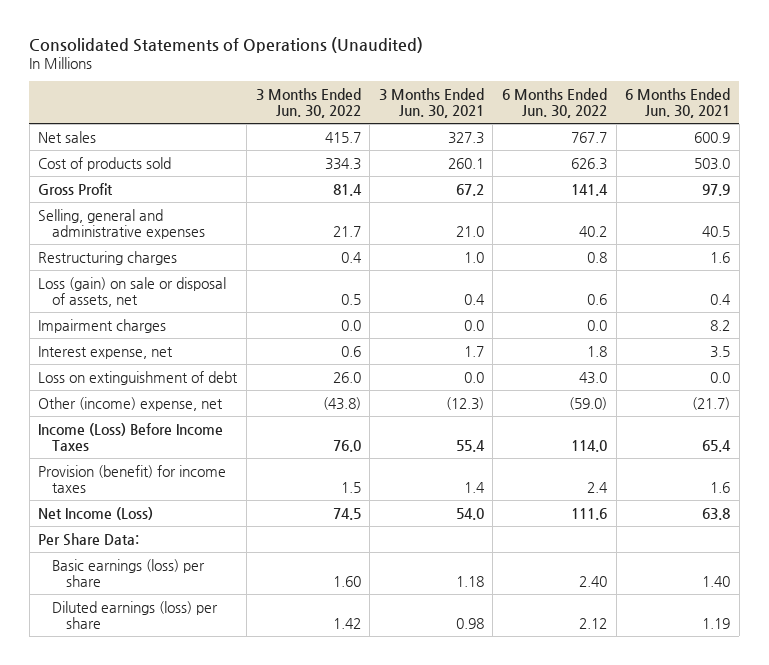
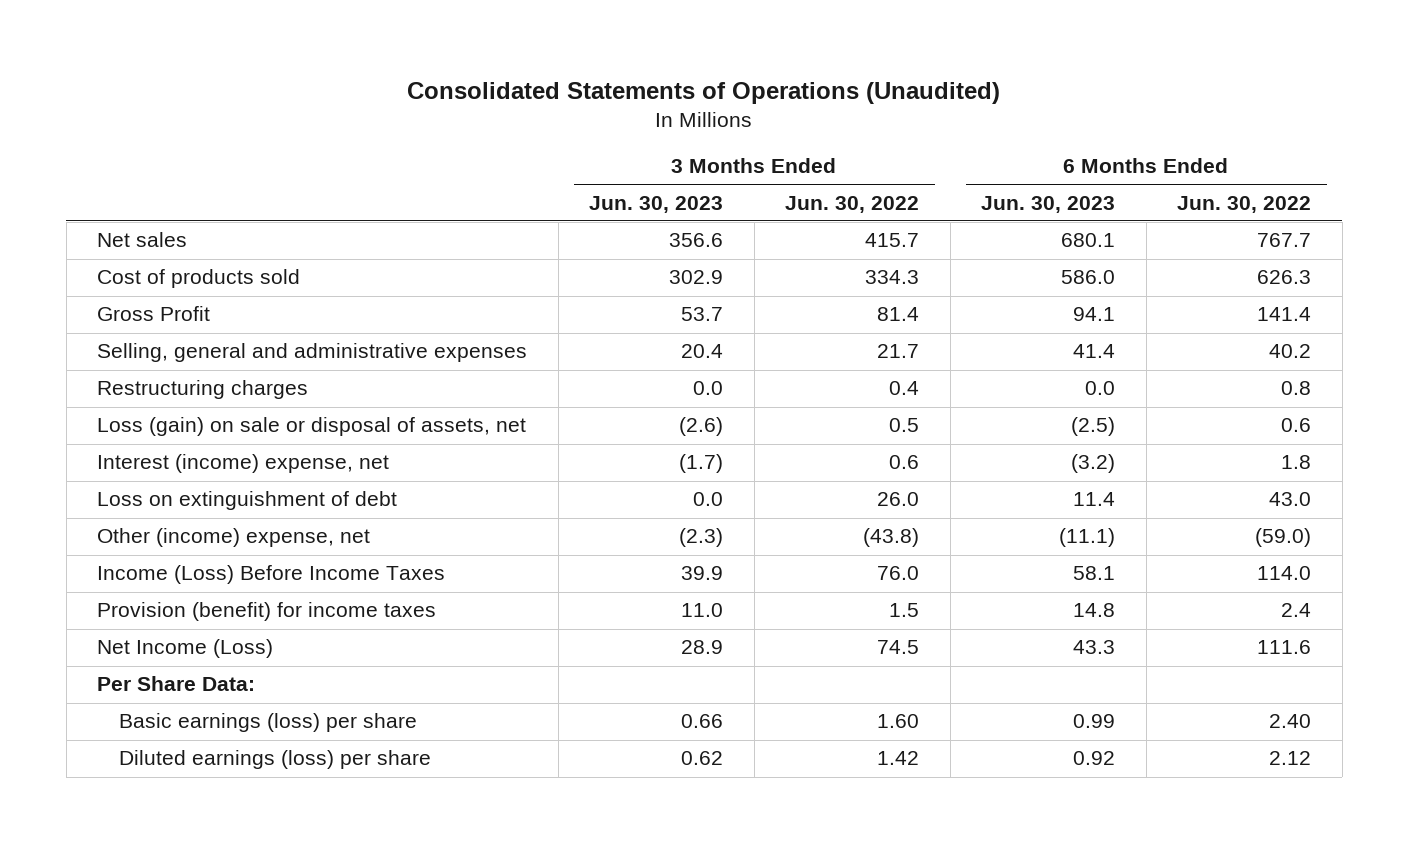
[378,87,484,118] 3 Months Ended Jun. 30, 2021 -> none
[625,87,731,118] 6 Months Ended Jun. 30, 2021 -> none
none -> [589,195,724,213] Jun. 30, 2023
none -> [981,195,1116,213] Jun. 30, 2023
[38,318,167,333] Impairment charges -> none
[38,345,174,359] Interest expense, net -> [97,454,390,474] Interest (income) expense, net

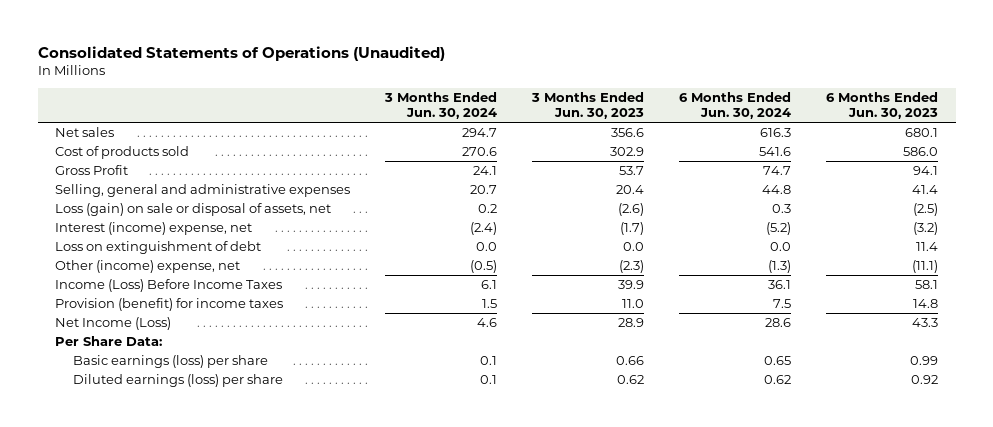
[785,195,920,213] Jun. 30, 2022 -> none
[1177,195,1312,213] Jun. 30, 2022 -> none
none -> [384,92,498,120] 3 Months Ended Jun. 30, 2024
none -> [679,92,792,120] 6 Months Ended Jun. 30, 2024
[97,380,309,400] Restructuring charges -> none

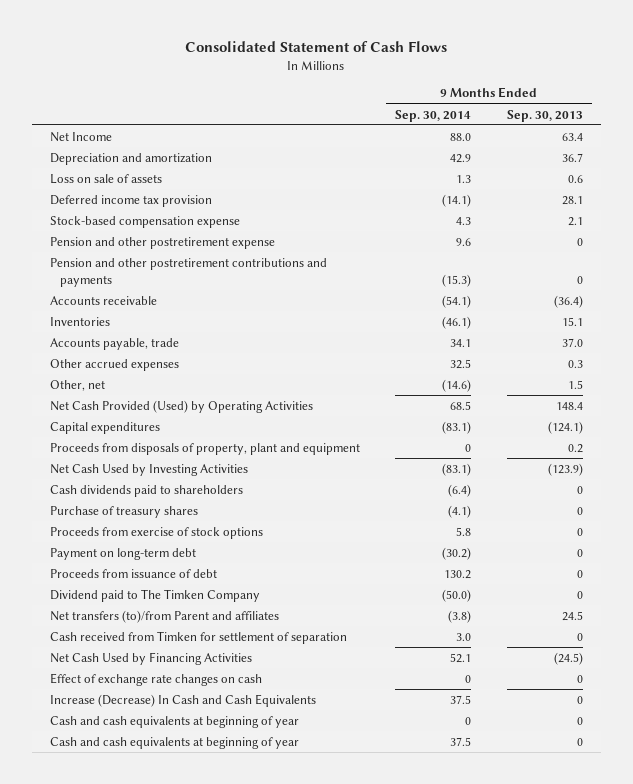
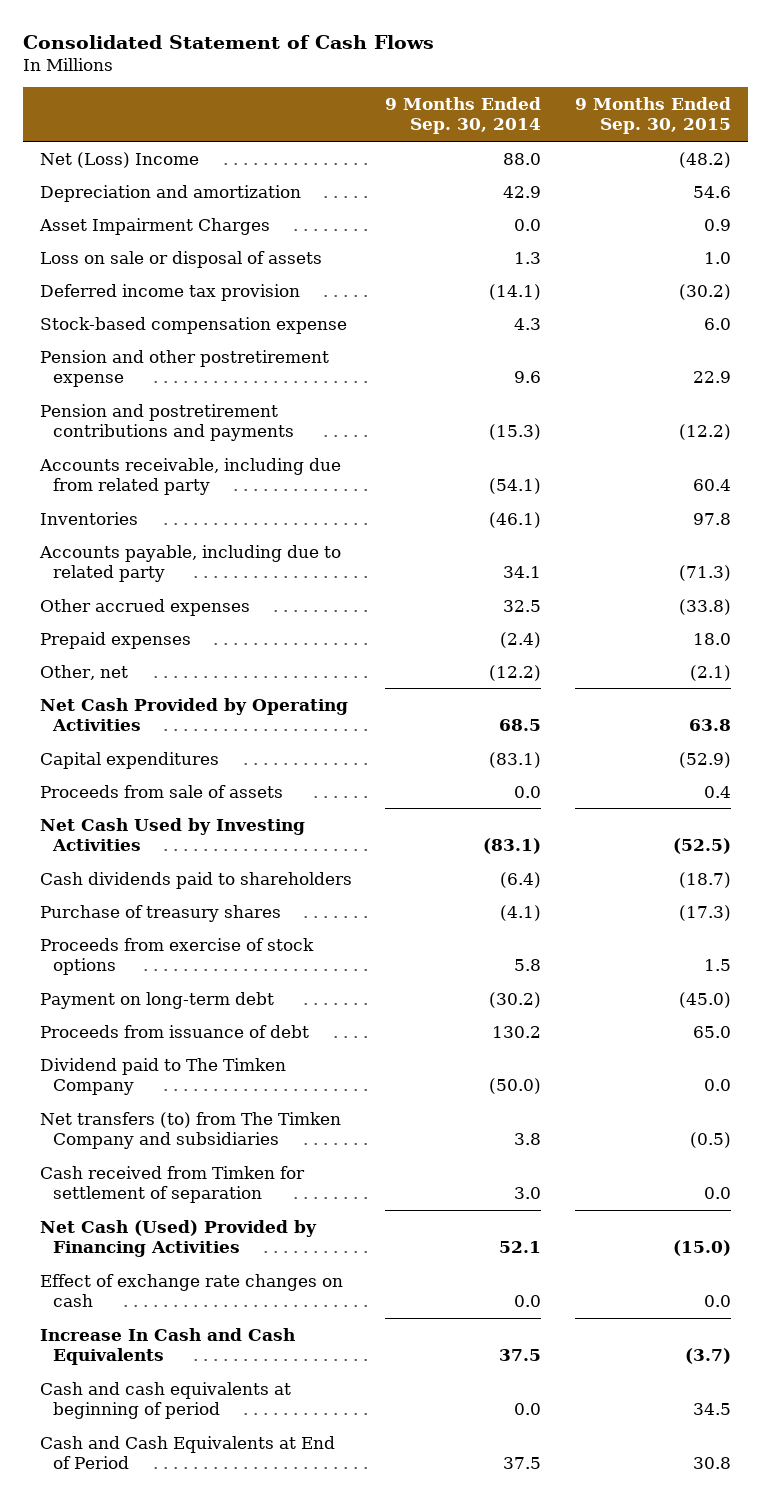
[506,109,583,122] Sep. 30, 2013 -> none
none -> [574,97,731,135] 9 Months Ended Sep. 30, 2015
[49,131,112,142] Net Income -> [39,151,199,168] Net (Loss) Income
none -> [38,217,270,235] Asset Impairment Charges
[49,173,162,184] Loss on sale of assets -> [39,250,322,268] Loss on sale or disposal of assets
[49,257,327,287] Pension and other postretirement contributions and payments -> [39,403,294,442] Pension and postretirement contributions and payments
[49,295,157,305] Accounts receivable -> [38,457,341,496] Accounts receivable, including due from related party
[49,337,179,350] Accounts payable, trade -> [38,544,341,583] Accounts payable, including due to related party
none -> [39,631,191,649] Prepaid expenses
[442,378,472,392] (14.6) -> [489,664,542,681] (12.2)
[49,399,313,413] Net Cash Provided (Used) by Operating Activities -> [39,697,348,732] Net Cash Provided by Operating Activities
[49,442,360,455] Proceeds from disposals of property, plant and equipment -> [39,784,283,798] Proceeds from sale of assets
[465,443,472,452] 0 -> [514,785,542,798] 0.0
[49,609,279,623] Net transfers (to)/from Parent and affiliates -> none
none -> [39,1111,341,1150] Net transfers (to) from The Timken Company and subsidiaries
[49,651,252,665] Net Cash Used by Financing Activities -> [39,1219,317,1258] Net Cash (Used) Provided by Financing Activities
[465,674,472,683] 0 -> [514,1295,542,1308] 0.0
[49,693,316,707] Increase (Decrease) In Cash and Cash Equivalents -> [39,1327,295,1366] Increase In Cash and Cash Equivalents
[49,715,299,728] Cash and cash equivalents at beginning of year -> [39,1381,291,1420] Cash and cash equivalents at beginning of period
[465,716,472,725] 0 -> [514,1403,542,1416] 0.0
[49,736,299,749] Cash and cash equivalents at beginning of year -> [39,1435,335,1470] Cash and Cash Equivalents at End of Period

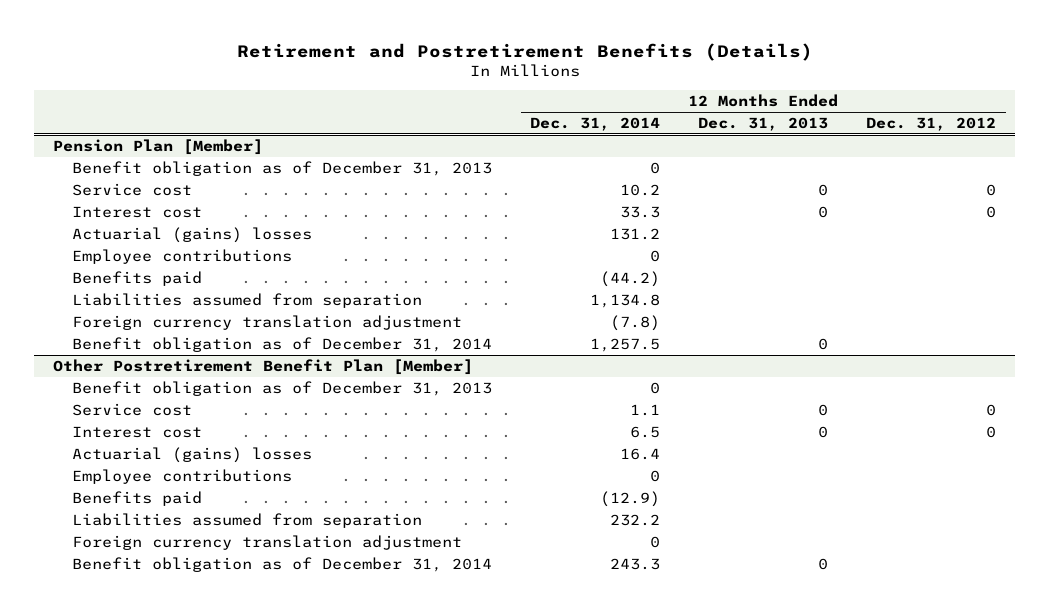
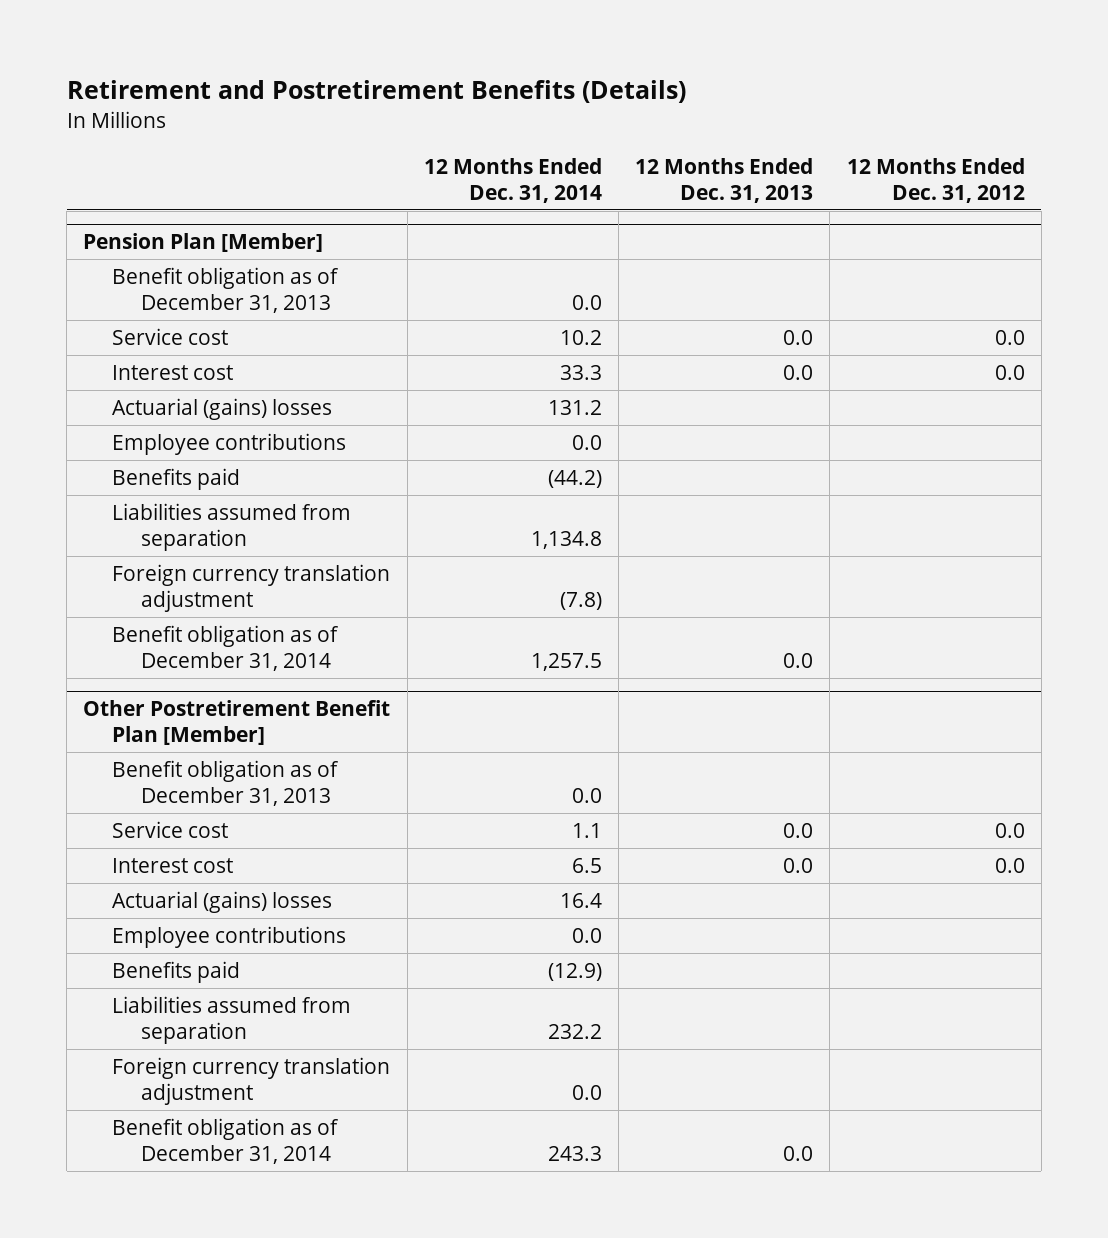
[650,161,661,174] 0 -> [571,295,602,311] 0.0
[818,183,829,196] 0 -> [783,329,814,345] 0.0
[986,183,997,196] 0 -> [994,329,1025,345] 0.0
[818,205,829,218] 0 -> [783,364,814,380] 0.0
[986,205,997,218] 0 -> [994,364,1025,380] 0.0
[650,249,661,262] 0 -> [571,434,602,450] 0.0
[818,337,829,350] 0 -> [783,653,814,669] 0.0
[650,381,661,394] 0 -> [571,788,602,804] 0.0
[818,403,829,416] 0 -> [783,822,814,838] 0.0
[986,403,997,416] 0 -> [994,822,1025,838] 0.0
[818,425,829,438] 0 -> [783,857,814,873] 0.0
[986,425,997,438] 0 -> [994,857,1025,873] 0.0
[650,469,661,482] 0 -> [571,927,602,943] 0.0
[650,535,661,548] 0 -> [571,1085,602,1101] 0.0
[818,557,829,570] 0 -> [783,1146,814,1162] 0.0

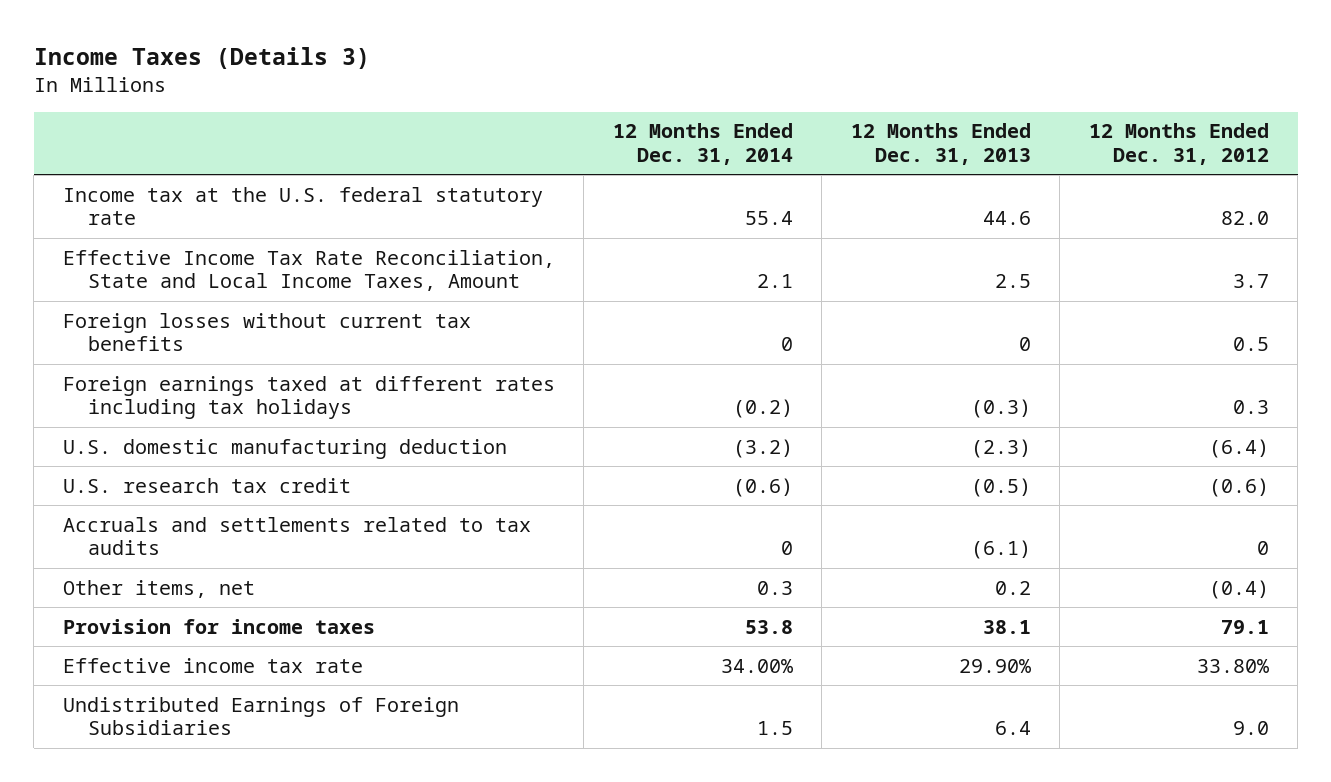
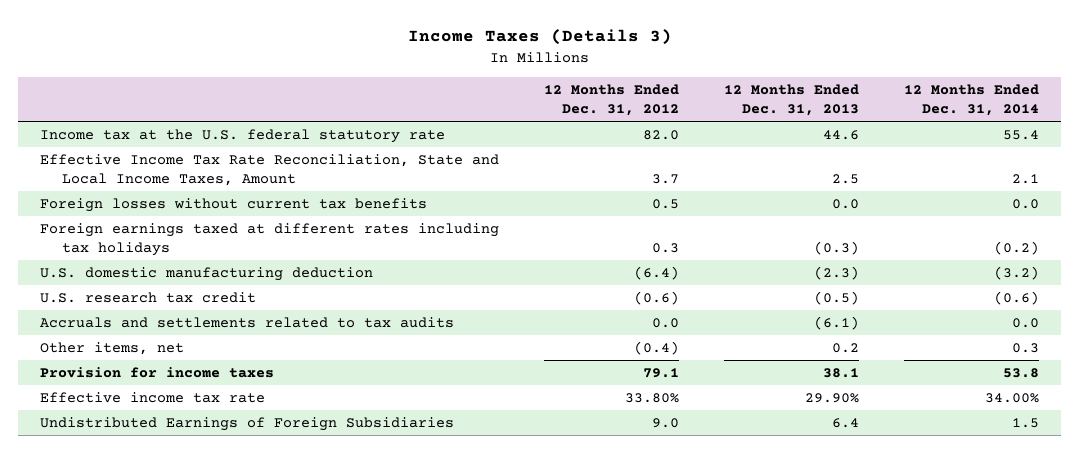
[780,337,793,352] 0 -> [1011,199,1039,210] 0.0
[1018,337,1031,352] 0 -> [832,199,860,210] 0.0
[780,541,793,556] 0 -> [1011,318,1039,329] 0.0
[1256,541,1269,556] 0 -> [652,318,680,329] 0.0

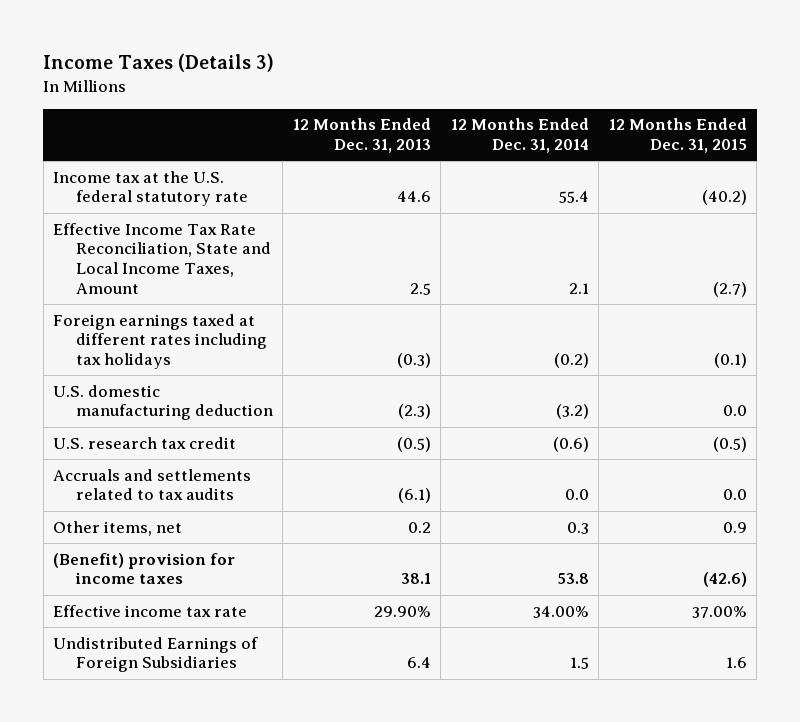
[544,84,680,116] 12 Months Ended Dec. 31, 2012 -> none
none -> [608,118,747,154] 12 Months Ended Dec. 31, 2015
[40,198,428,213] Foreign losses without current tax benefits -> none
[40,367,275,379] Provision for income taxes -> [53,552,236,585] (Benefit) provision for income taxes

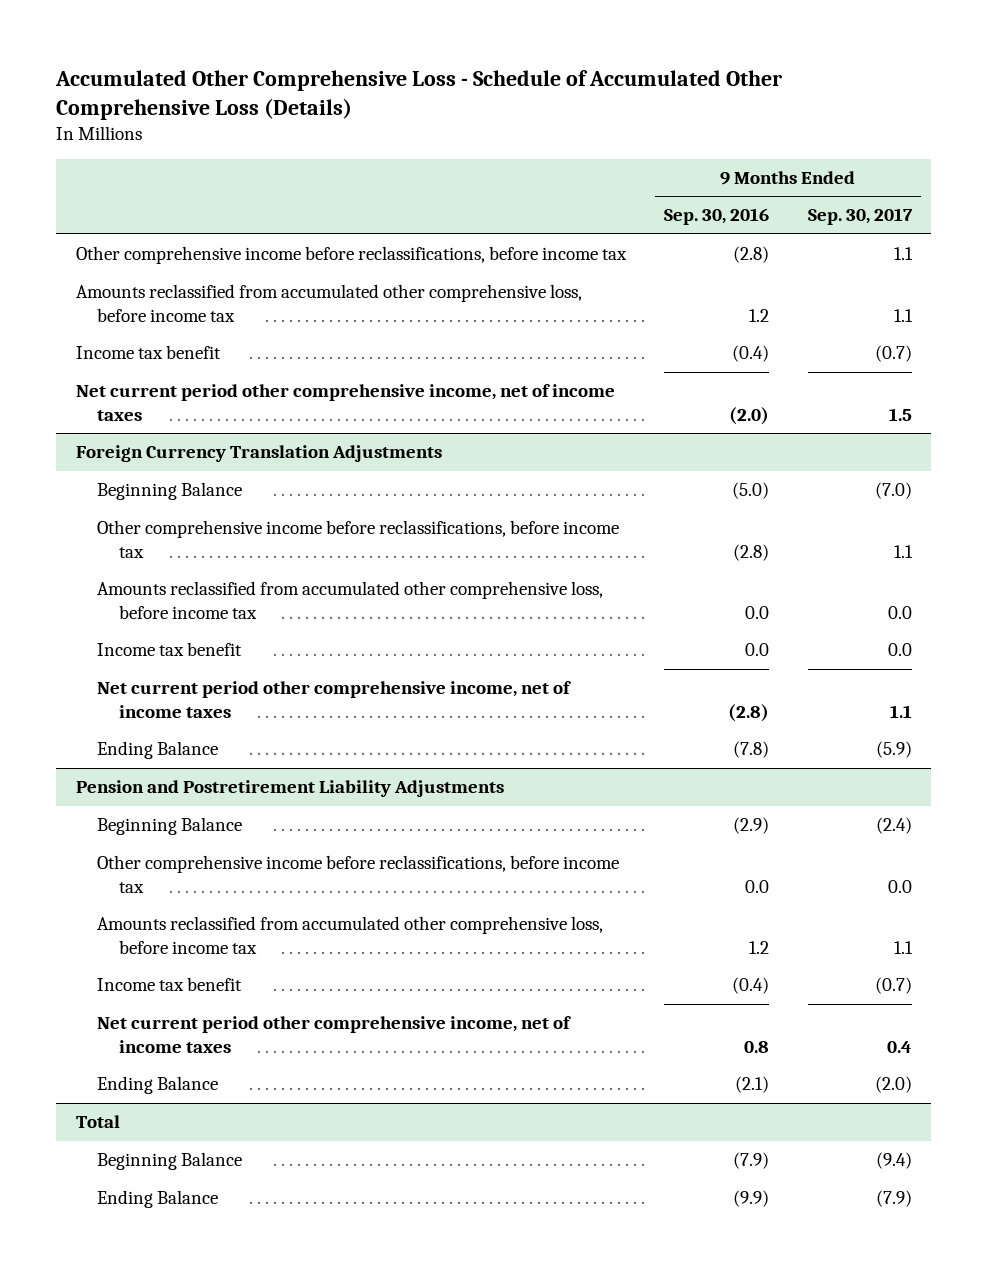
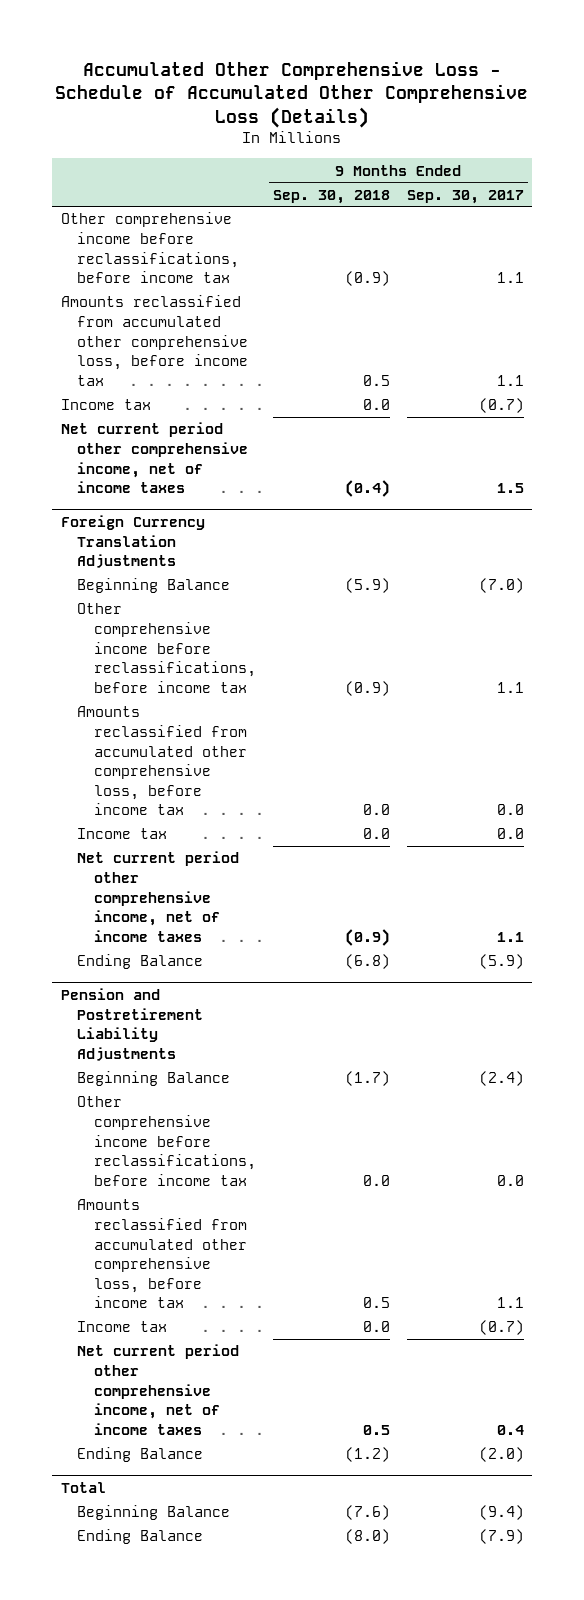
[664,208,770,226] Sep. 30, 2016 -> none
none -> [272,189,390,204] Sep. 30, 2018
[75,345,221,360] Income tax benefit -> [60,399,151,411] Income tax
[97,642,243,657] Income tax benefit -> [77,828,168,840] Income tax
[97,977,243,992] Income tax benefit -> [77,1321,168,1333] Income tax

